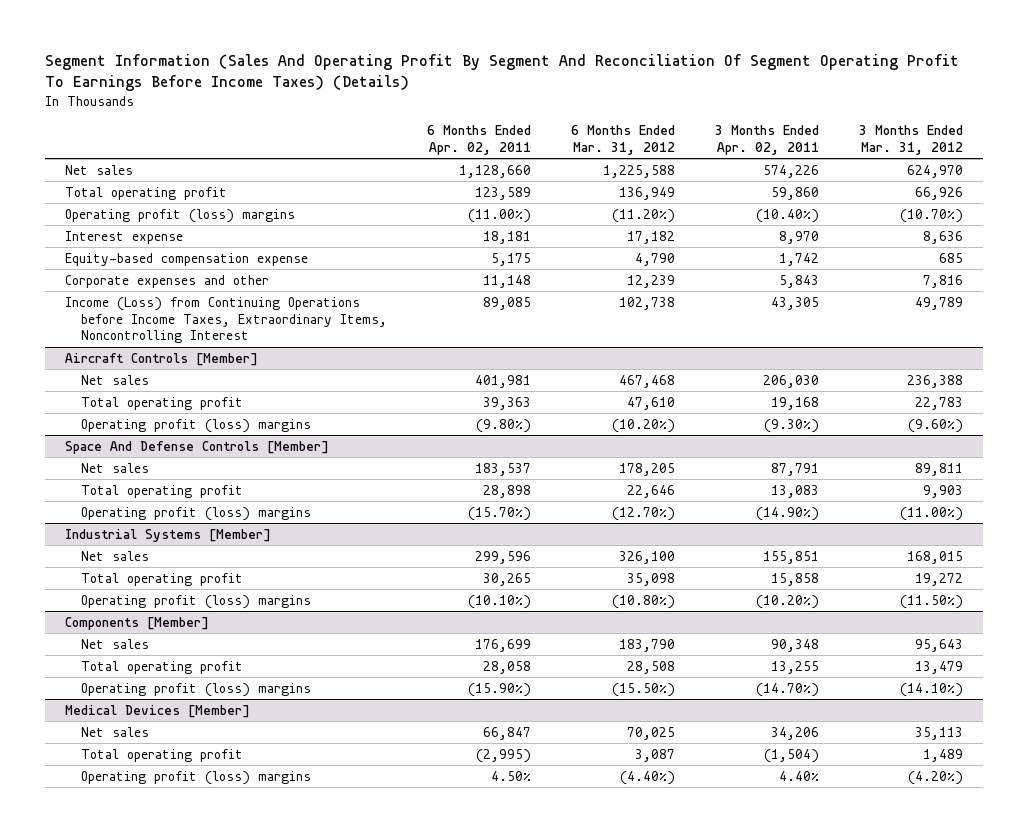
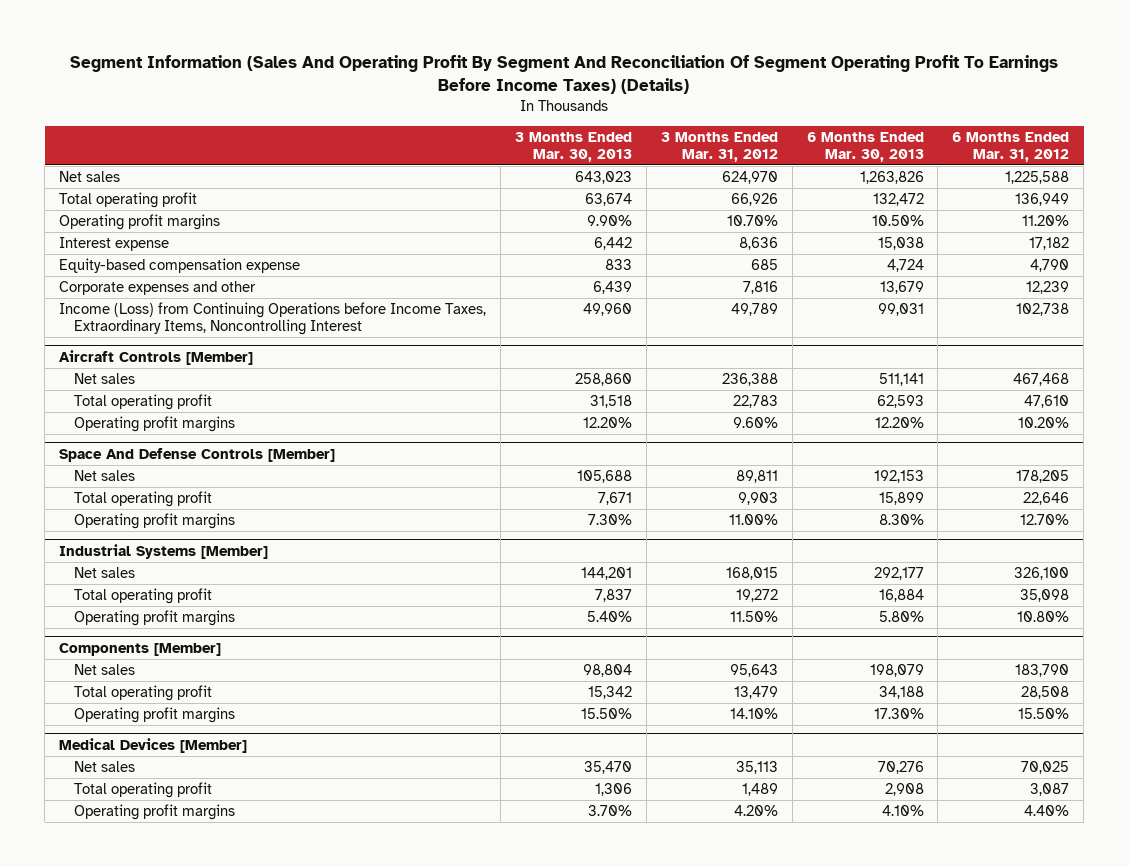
[426,125,531,155] 6 Months Ended Apr. 02, 2011 -> none
[715,125,820,155] 3 Months Ended Apr. 02, 2011 -> none
none -> [515,131,633,163] 3 Months Ended Mar. 30, 2013
none -> [806,131,924,163] 6 Months Ended Mar. 30, 2013
[65,208,296,223] Operating profit (loss) margins -> [59,214,221,231] Operating profit margins
[612,208,676,223] (11.20%) -> [1022,215,1070,227] 11.20%
[900,208,964,223] (10.70%) -> [726,215,778,227] 10.70%
[80,418,311,433] Operating profit (loss) margins -> [74,416,236,433] Operating profit margins
[612,418,676,433] (10.20%) -> [1018,417,1070,429] 10.20%
[908,418,964,433] (9.60%) -> [732,417,778,429] 9.60%
[80,506,311,521] Operating profit (loss) margins -> [74,513,236,530] Operating profit margins
[612,506,676,521] (12.70%) -> [1020,514,1070,526] 12.70%
[900,506,964,521] (11.00%) -> [728,514,778,526] 11.00%
[80,594,311,609] Operating profit (loss) margins -> [74,610,236,627] Operating profit margins
[612,594,676,609] (10.80%) -> [1017,611,1070,623] 10.80%
[900,594,964,609] (11.50%) -> [729,611,778,623] 11.50%
[80,682,311,697] Operating profit (loss) margins -> [74,707,236,724] Operating profit margins
[612,682,676,697] (15.50%) -> [1018,708,1070,720] 15.50%
[900,682,964,697] (14.10%) -> [729,708,778,720] 14.10%
[80,770,311,785] Operating profit (loss) margins -> [74,804,236,821] Operating profit margins
[620,770,676,785] (4.40%) -> [1024,805,1070,817] 4.40%
[908,770,964,785] (4.20%) -> [733,805,778,817] 4.20%

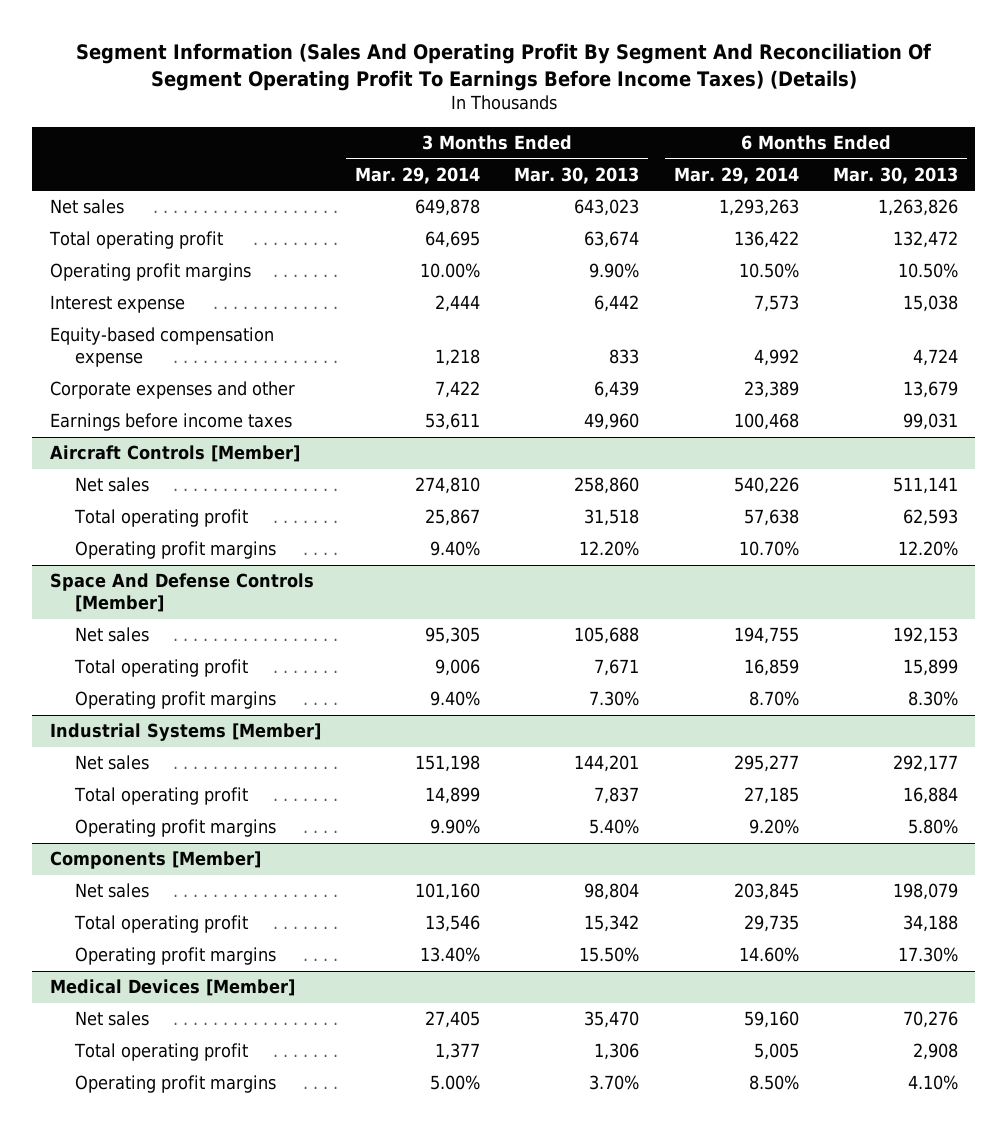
[660,131,778,163] 3 Months Ended Mar. 31, 2012 -> none
[952,131,1070,163] 6 Months Ended Mar. 31, 2012 -> none
none -> [354,166,480,184] Mar. 29, 2014
none -> [673,166,799,184] Mar. 29, 2014
[59,302,487,336] Income (Loss) from Continuing Operations before Income Taxes, Extraordinary Items, Noncontrolling Interest -> [49,413,292,432] Earnings before income taxes

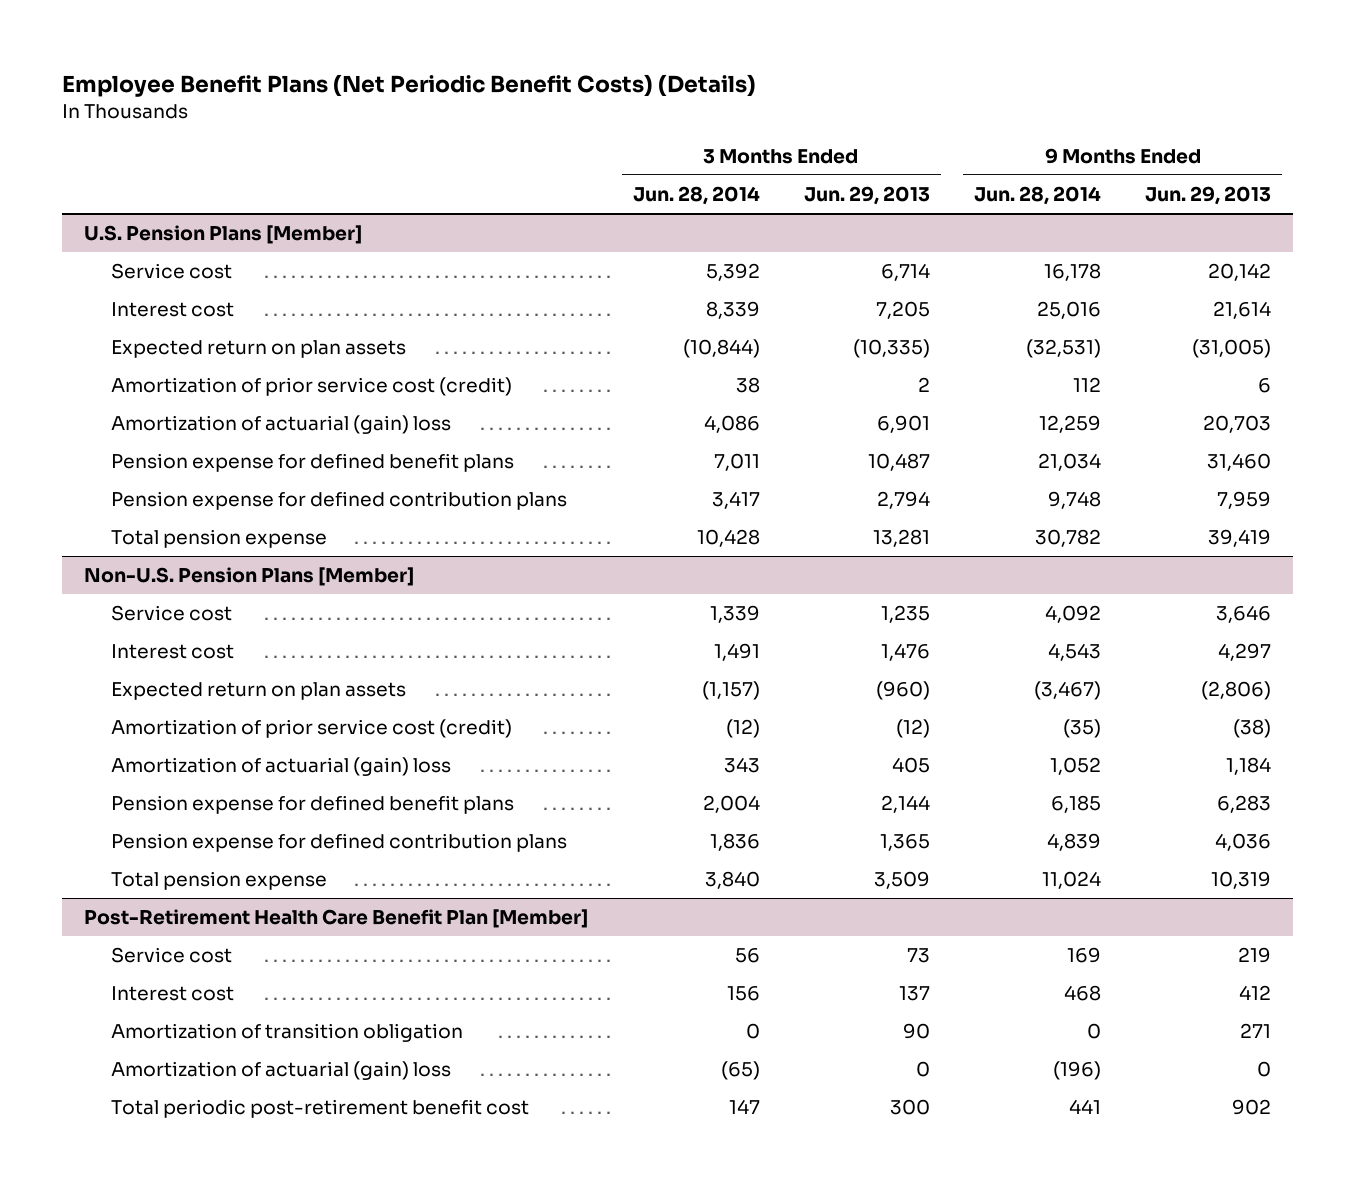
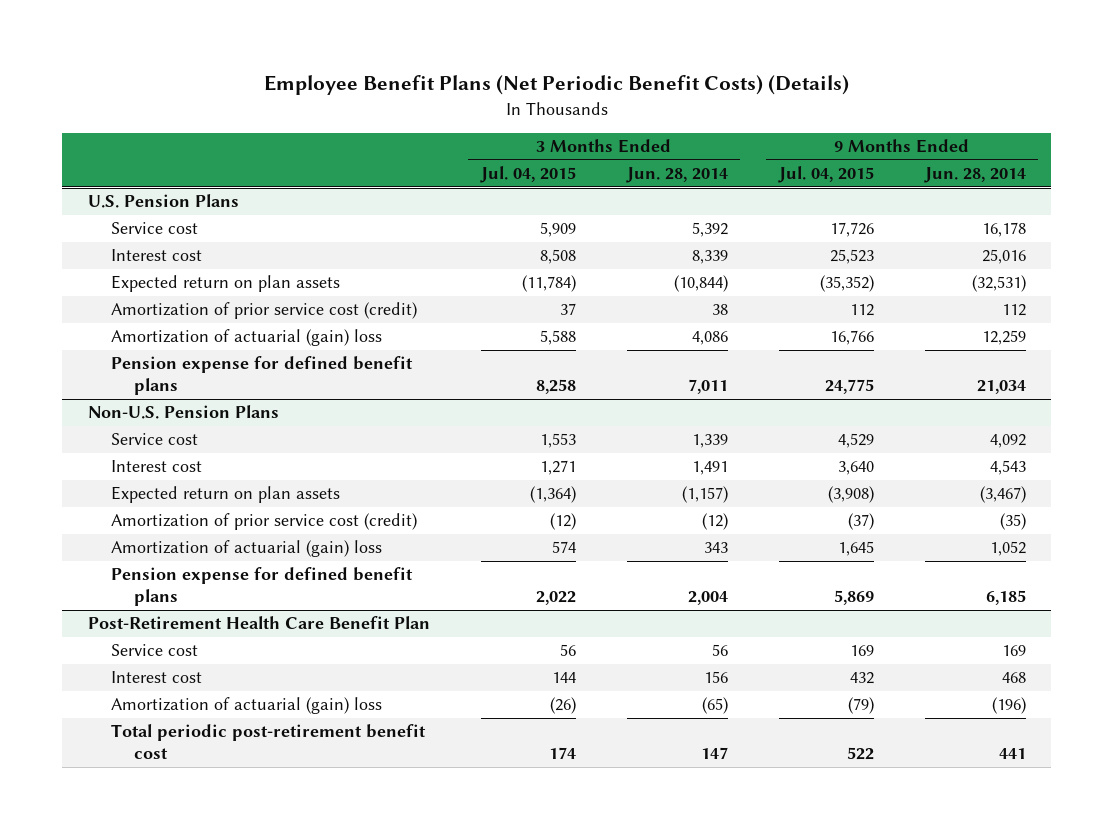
[803,186,930,206] Jun. 29, 2013 -> none
[1145,186,1272,206] Jun. 29, 2013 -> none
none -> [479,166,576,184] Jul. 04, 2015
none -> [777,166,874,184] Jul. 04, 2015
[84,225,363,245] U.S. Pension Plans [Member] -> [87,194,239,209] U.S. Pension Plans
[111,491,568,511] Pension expense for defined contribution plans -> none
[111,529,328,549] Total pension expense -> none
[84,567,415,587] Non-U.S. Pension Plans [Member] -> [87,405,279,420] Non-U.S. Pension Plans
[111,833,568,853] Pension expense for defined contribution plans -> none
[111,871,328,891] Total pension expense -> none
[84,909,589,929] Post-Retirement Health Care Benefit Plan [Member] -> [87,616,430,630] Post-Retirement Health Care Benefit Plan
[111,1023,464,1043] Amortization of transition obligation -> none

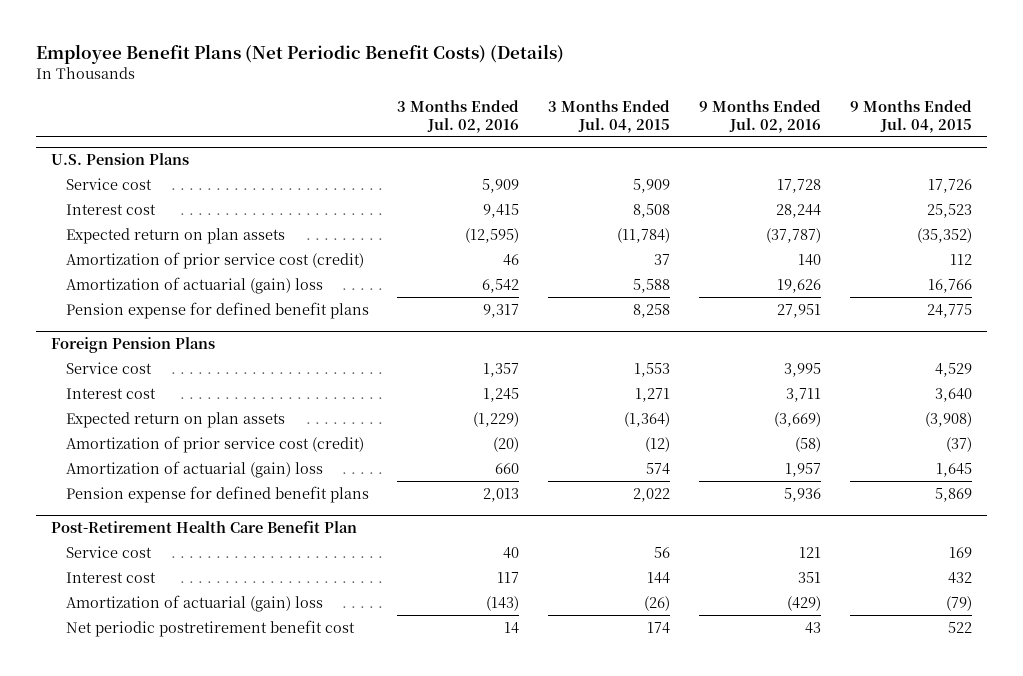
[625,167,728,184] Jun. 28, 2014 -> none
[923,167,1026,184] Jun. 28, 2014 -> none
none -> [397,99,520,133] 3 Months Ended Jul. 02, 2016
none -> [699,99,822,133] 9 Months Ended Jul. 02, 2016
[87,405,279,420] Non-U.S. Pension Plans -> [50,336,215,353] Foreign Pension Plans
[110,724,426,760] Total periodic post-retirement benefit cost -> [65,619,355,637] Net periodic postretirement benefit cost

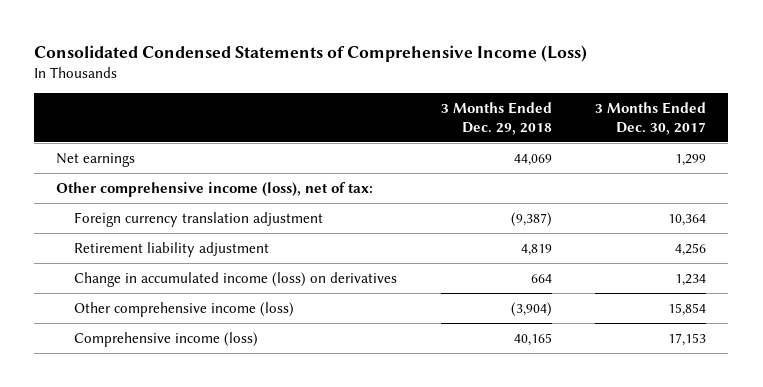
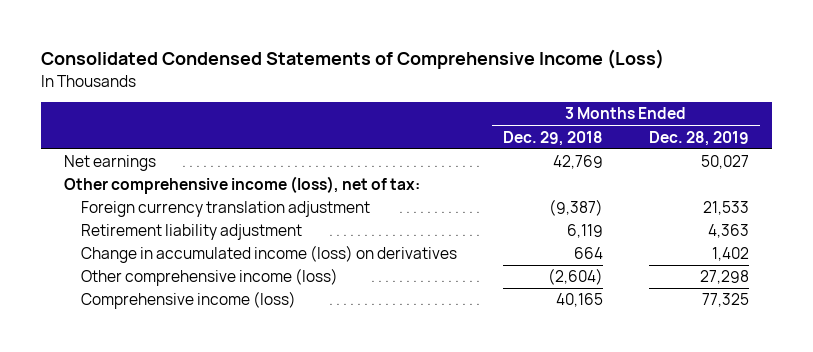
[595,102,707,135] 3 Months Ended Dec. 30, 2017 -> none
none -> [648,130,749,146] Dec. 28, 2019
[513,153,552,166] 44,069 -> [553,155,604,170] 42,769
[520,243,552,256] 4,819 -> [567,224,604,239] 6,119
[510,301,552,317] (3,904) -> [548,268,604,286] (2,604)

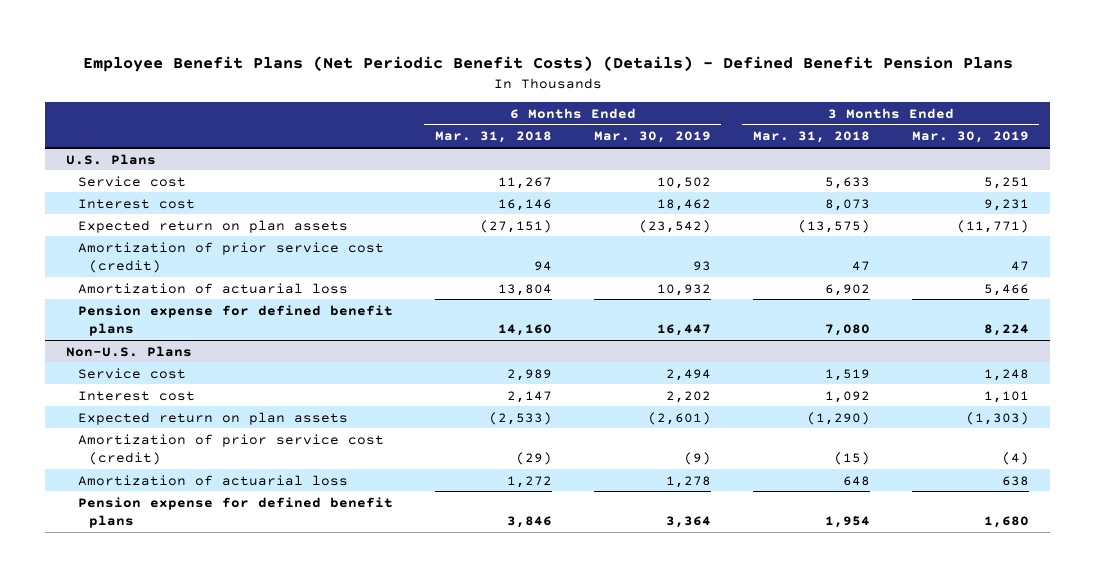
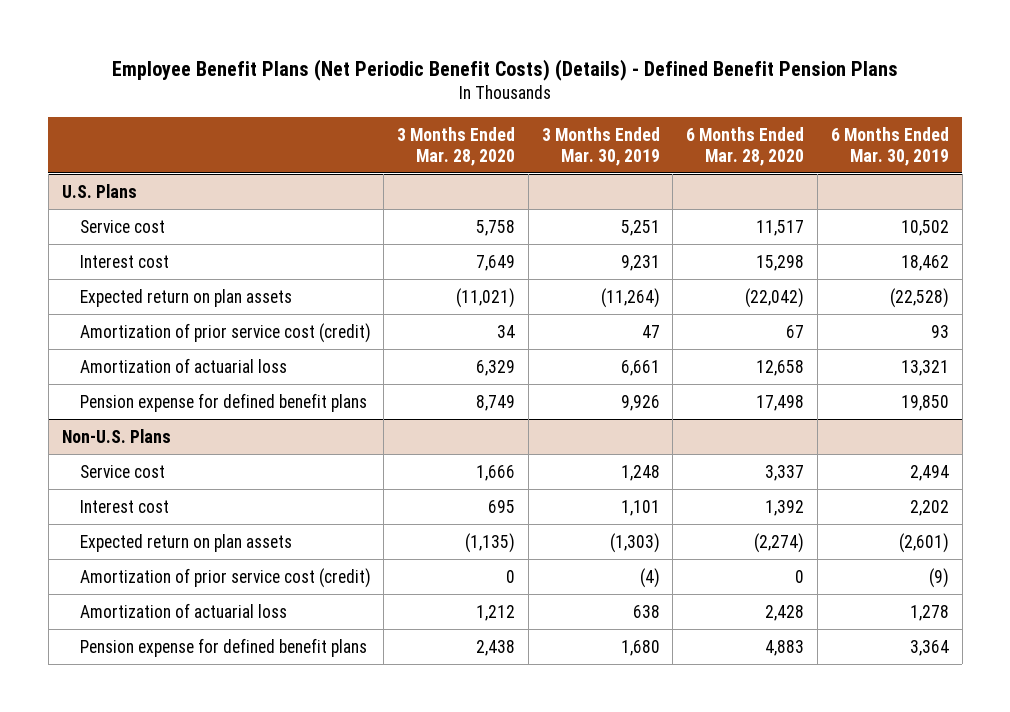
[434,131,552,144] Mar. 31, 2018 -> none
[752,131,870,144] Mar. 31, 2018 -> none
none -> [397,126,516,166] 3 Months Ended Mar. 28, 2020
none -> [686,126,805,166] 6 Months Ended Mar. 28, 2020
[638,219,711,233] (23,542) -> [889,287,949,308] (22,528)
[956,219,1029,233] (11,771) -> [600,287,660,308] (11,264)
[656,283,711,296] 10,932 -> [900,359,949,376] 13,321
[983,283,1029,296] 5,466 -> [620,359,660,376] 6,661
[656,324,711,337] 16,447 -> [900,394,949,411] 19,850
[983,324,1029,337] 8,224 -> [620,394,660,411] 9,926

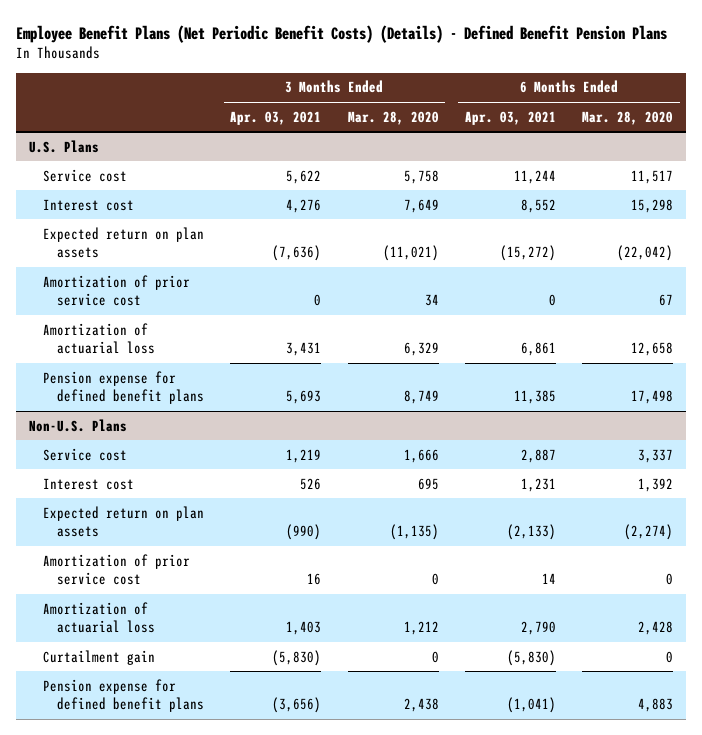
[541,126,660,166] 3 Months Ended Mar. 30, 2019 -> none
[830,126,949,166] 6 Months Ended Mar. 30, 2019 -> none
none -> [230,110,322,125] Apr. 03, 2021
none -> [464,110,556,125] Apr. 03, 2021
[79,322,371,343] Amortization of prior service cost (credit) -> [42,274,190,307] Amortization of prior service cost
[79,567,371,588] Amortization of prior service cost (credit) -> [42,553,190,586] Amortization of prior service cost
none -> [42,649,155,665] Curtailment gain

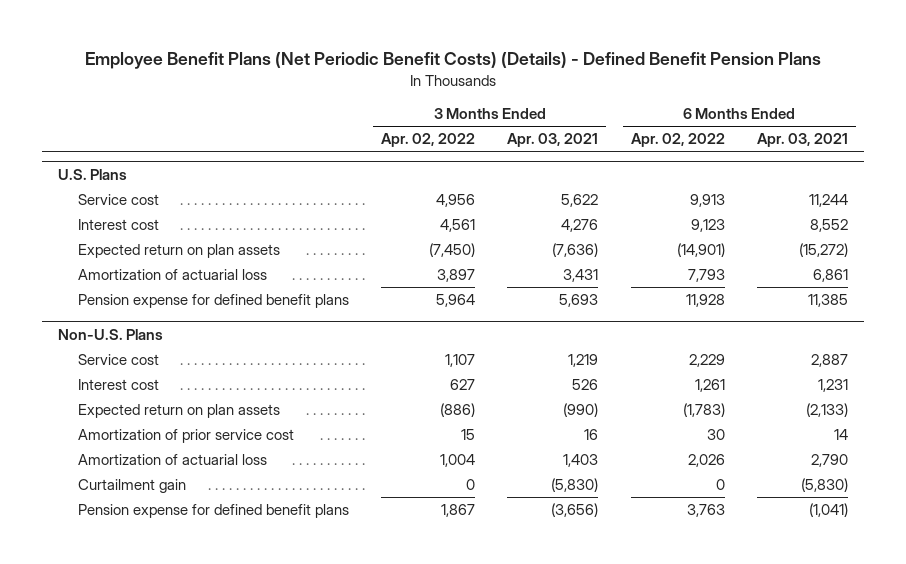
[347,110,439,125] Mar. 28, 2020 -> none
[582,110,674,125] Mar. 28, 2020 -> none
none -> [380,133,475,148] Apr. 02, 2022
none -> [630,133,725,148] Apr. 02, 2022
[42,274,190,307] Amortization of prior service cost -> none

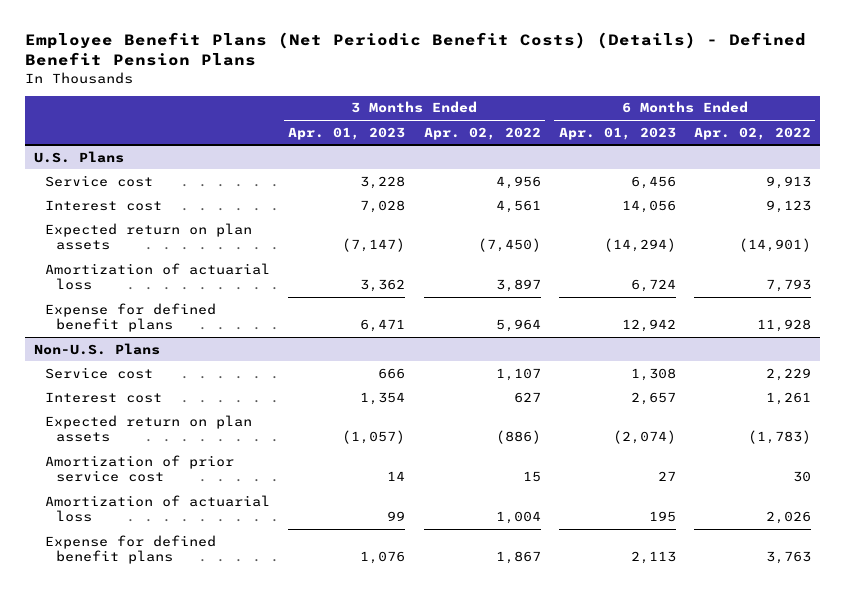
[507,133,599,148] Apr. 03, 2021 -> none
[757,133,849,148] Apr. 03, 2021 -> none
none -> [288,126,406,140] Apr. 01, 2023
none -> [558,126,676,140] Apr. 01, 2023
[77,294,349,309] Pension expense for defined benefit plans -> [45,302,217,333] Expense for defined benefit plans
[77,479,186,494] Curtailment gain -> none
[77,504,349,519] Pension expense for defined benefit plans -> [45,534,217,565] Expense for defined benefit plans

